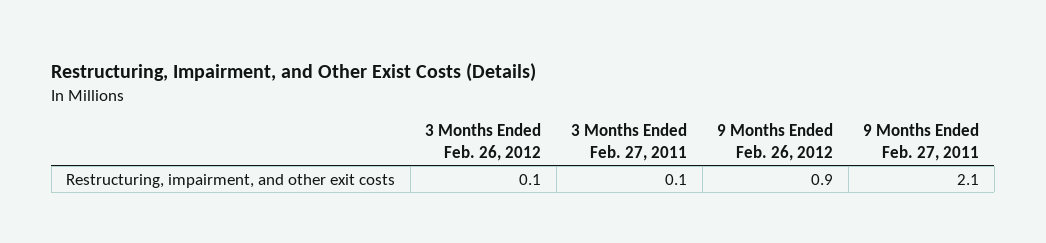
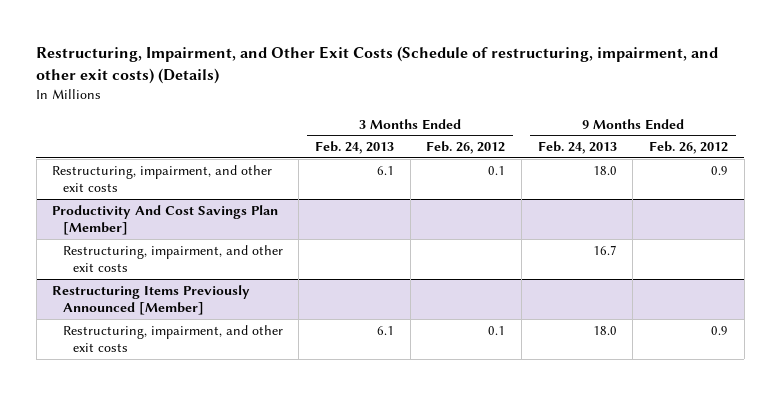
[51,62,537,82] Restructuring, Impairment, and Other Exist Costs (Details) -> [36,46,719,85] Restructuring, Impairment, and Other Exit Costs (Schedule of restructuring, impairment, and other exit costs) (Details)
[571,123,688,161] 3 Months Ended Feb. 27, 2011 -> none
[863,123,980,161] 9 Months Ended Feb. 27, 2011 -> none
none -> [314,141,394,155] Feb. 24, 2013
none -> [537,141,617,155] Feb. 24, 2013
none -> [52,204,279,235] Productivity And Cost Savings Plan [Member]
none -> [62,244,283,272] Restructuring, impairment, and other exit costs
none -> [52,284,251,315] Restructuring Items Previously Announced [Member]
none -> [62,324,283,352] Restructuring, impairment, and other exit costs

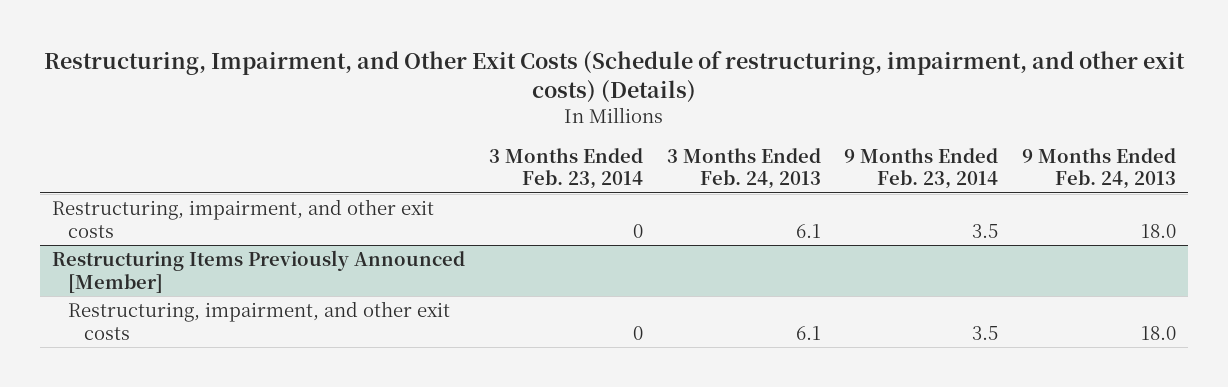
[426,141,506,155] Feb. 26, 2012 -> none
[649,141,729,155] Feb. 26, 2012 -> none
none -> [488,147,643,190] 3 Months Ended Feb. 23, 2014
none -> [844,147,999,190] 9 Months Ended Feb. 23, 2014
[52,204,279,235] Productivity And Cost Savings Plan [Member] -> none
[62,244,283,272] Restructuring, impairment, and other exit costs -> none

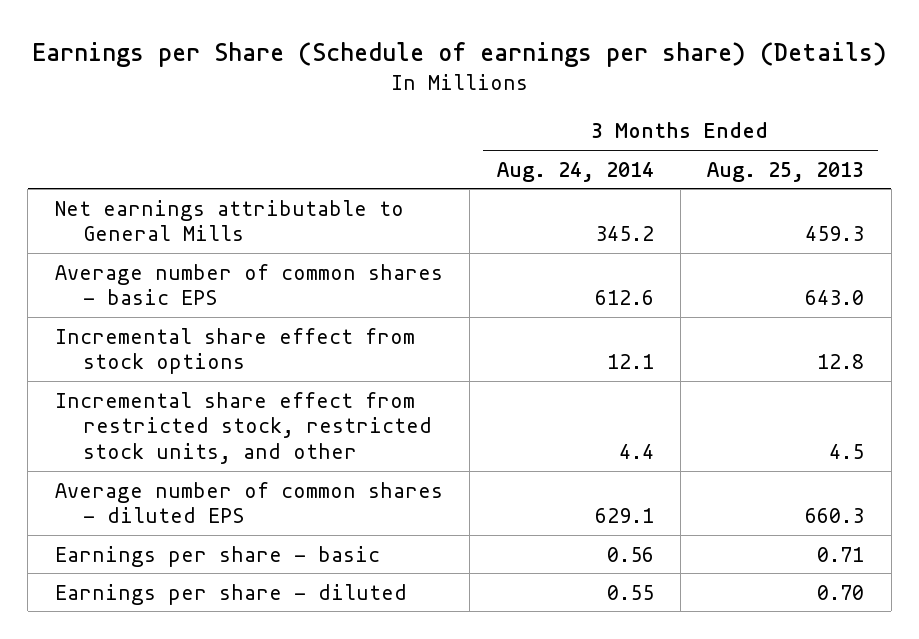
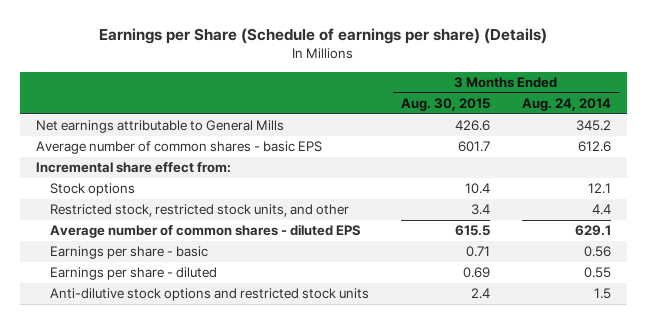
[707,161,865,182] Aug. 25, 2013 -> none
none -> [401,98,491,112] Aug. 30, 2015
none -> [35,162,231,174] Incremental share effect from:
[54,327,415,375] Incremental share effect from stock options -> [50,183,136,197] Stock options
[54,391,432,465] Incremental share effect from restricted stock, restricted stock units, and other -> [50,204,350,218] Restricted stock, restricted stock units, and other
none -> [50,288,370,302] Anti-dilutive stock options and restricted stock units

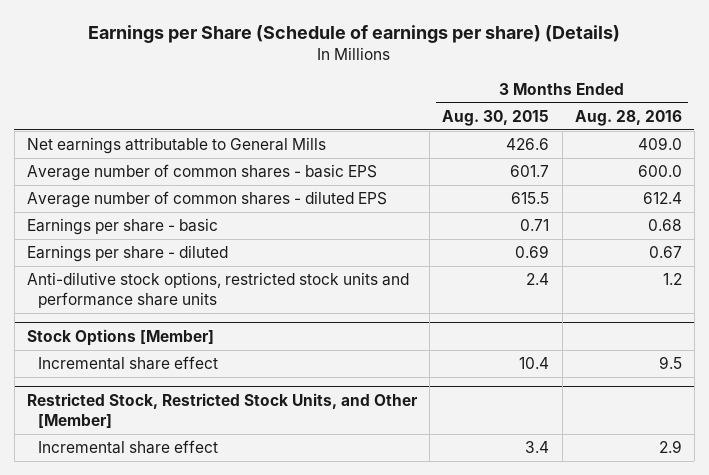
[521,98,611,112] Aug. 24, 2014 -> none
none -> [574,109,682,126] Aug. 28, 2016
[35,162,231,174] Incremental share effect from: -> none
[50,183,136,197] Stock options -> none
[50,204,350,218] Restricted stock, restricted stock units, and other -> none
[50,288,370,302] Anti-dilutive stock options and restricted stock units -> [26,272,409,309] Anti-dilutive stock options, restricted stock units and performance share units
none -> [26,329,214,347] Stock Options [Member]
none -> [38,356,219,371] Incremental share effect
none -> [26,393,418,429] Restricted Stock, Restricted Stock Units, and Other [Member]
none -> [38,440,219,455] Incremental share effect

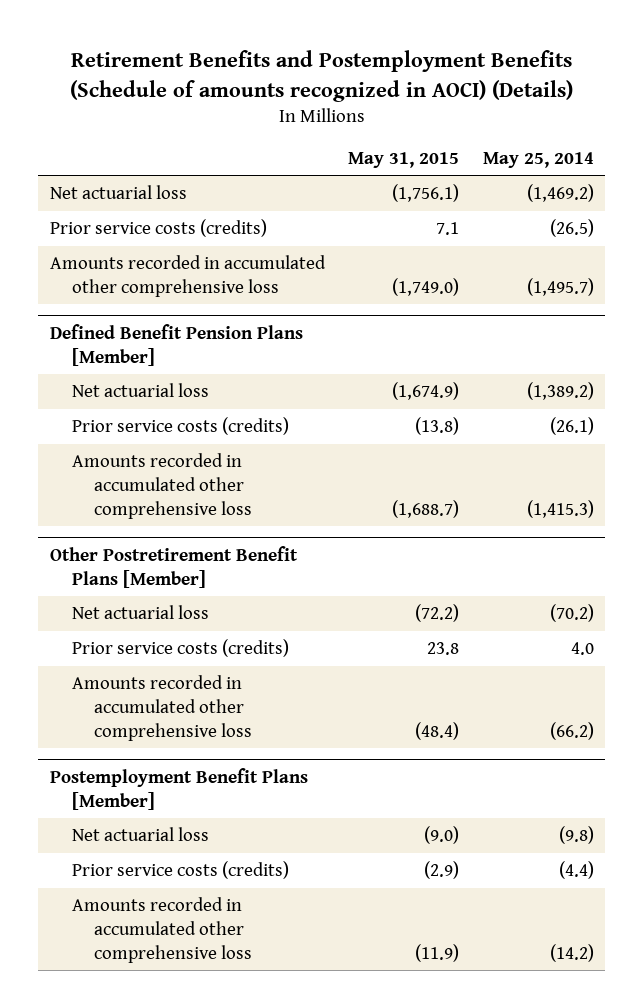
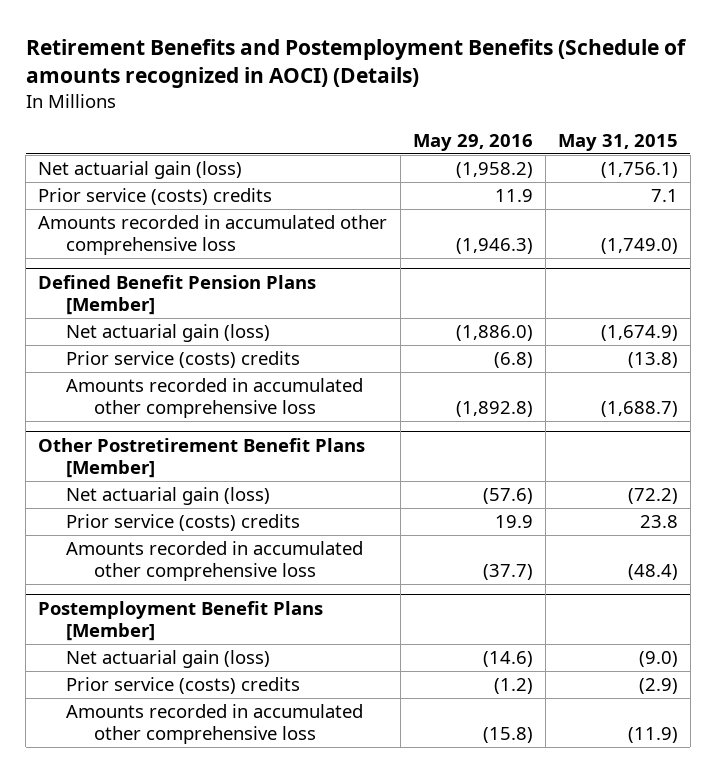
[482,151,594,168] May 25, 2014 -> none
none -> [412,133,533,151] May 29, 2016
[49,185,187,200] Net actuarial loss -> [38,161,243,180] Net actuarial gain (loss)
[49,219,267,238] Prior service costs (credits) -> [38,188,273,206] Prior service (costs) credits
[71,383,209,398] Net actuarial loss -> [66,324,271,343] Net actuarial gain (loss)
[71,417,289,436] Prior service costs (credits) -> [66,351,301,369] Prior service (costs) credits
[71,605,209,620] Net actuarial loss -> [66,487,271,506] Net actuarial gain (loss)
[71,639,289,658] Prior service costs (credits) -> [66,514,301,532] Prior service (costs) credits
[71,827,209,842] Net actuarial loss -> [66,650,271,669] Net actuarial gain (loss)
[71,861,289,880] Prior service costs (credits) -> [66,677,301,695] Prior service (costs) credits

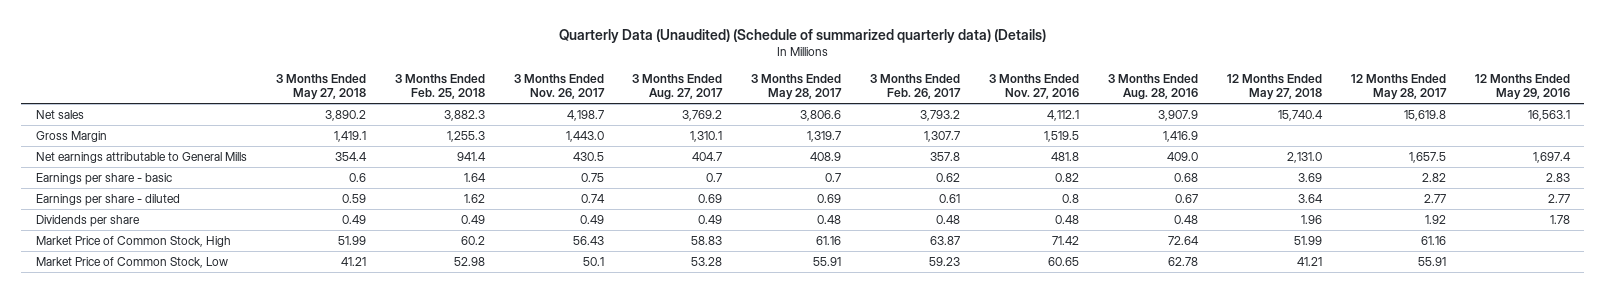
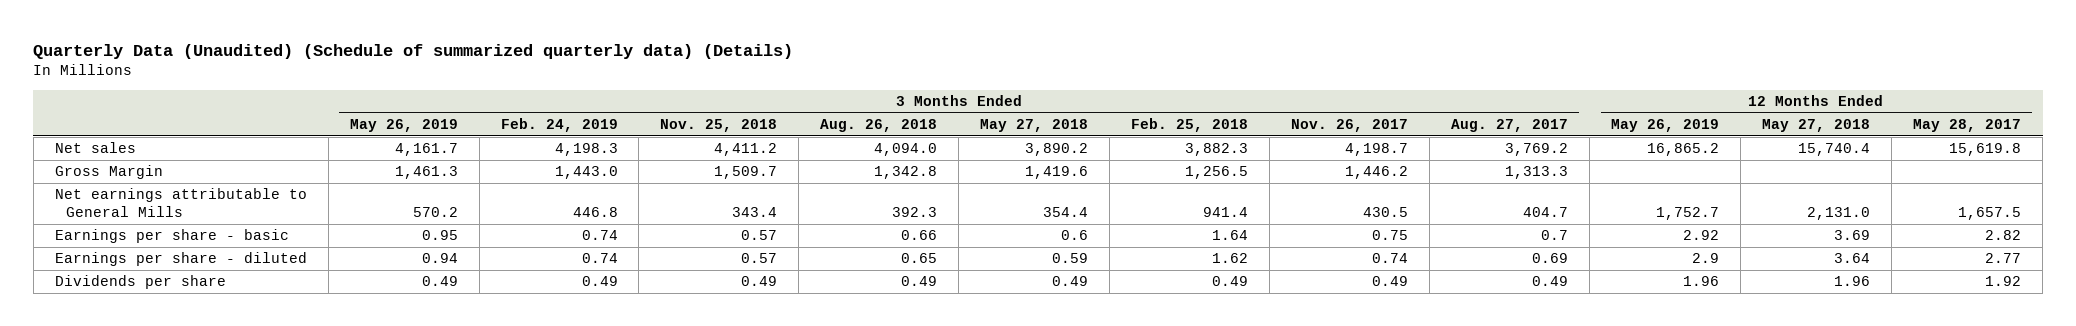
[751,74,843,101] 3 Months Ended May 28, 2017 -> none
[870,74,962,100] 3 Months Ended Feb. 26, 2017 -> none
[989,74,1080,100] 3 Months Ended Nov. 27, 2016 -> none
[1108,74,1199,101] 3 Months Ended Aug. 28, 2016 -> none
[1474,74,1570,101] 12 Months Ended May 29, 2016 -> none
none -> [349,119,458,133] May 26, 2019
none -> [500,118,618,133] Feb. 24, 2019
none -> [660,119,778,133] Nov. 25, 2018
none -> [820,119,938,133] Aug. 26, 2018
none -> [1611,119,1720,133] May 26, 2019
[333,130,366,142] 1,419.1 -> [1025,166,1089,180] 1,419.6
[446,130,485,142] 1,255.3 -> [1185,166,1249,180] 1,256.5
[565,130,604,142] 1,443.0 -> [1345,166,1409,180] 1,446.2
[690,130,723,142] 1,310.1 -> [1505,166,1569,180] 1,313.3
[35,235,231,247] Market Price of Common Stock, High -> none
[35,256,228,268] Market Price of Common Stock, Low -> none

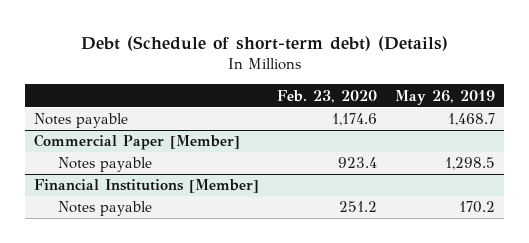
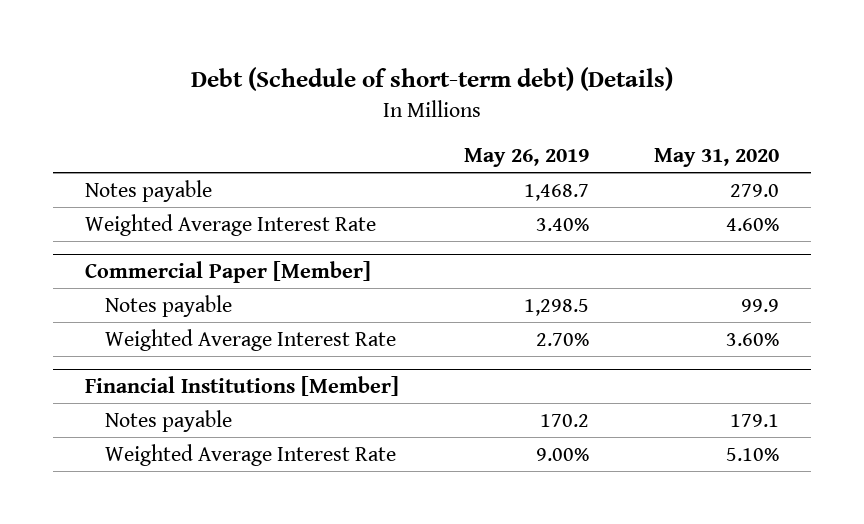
[277,89,378,103] Feb. 23, 2020 -> none
none -> [653,148,779,168] May 31, 2020
none -> [85,213,377,236] Weighted Average Interest Rate
none -> [104,328,396,351] Weighted Average Interest Rate
none -> [104,443,396,466] Weighted Average Interest Rate

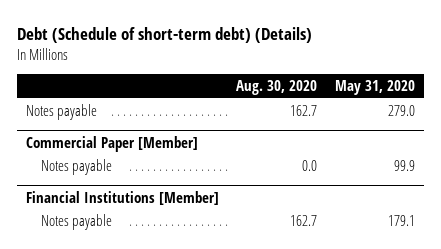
[464,148,590,168] May 26, 2019 -> none
none -> [236,80,318,96] Aug. 30, 2020
[85,213,377,236] Weighted Average Interest Rate -> none
[104,328,396,351] Weighted Average Interest Rate -> none
[104,443,396,466] Weighted Average Interest Rate -> none

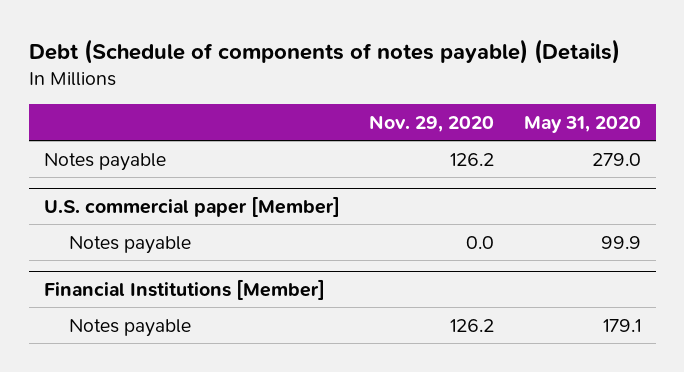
[17,26,313,43] Debt (Schedule of short-term debt) (Details) -> [28,38,620,64] Debt (Schedule of components of notes payable) (Details)
[236,80,318,96] Aug. 30, 2020 -> none
none -> [369,114,495,132] Nov. 29, 2020
[25,135,198,152] Commercial Paper [Member] -> [43,195,340,217] U.S. commercial paper [Member]

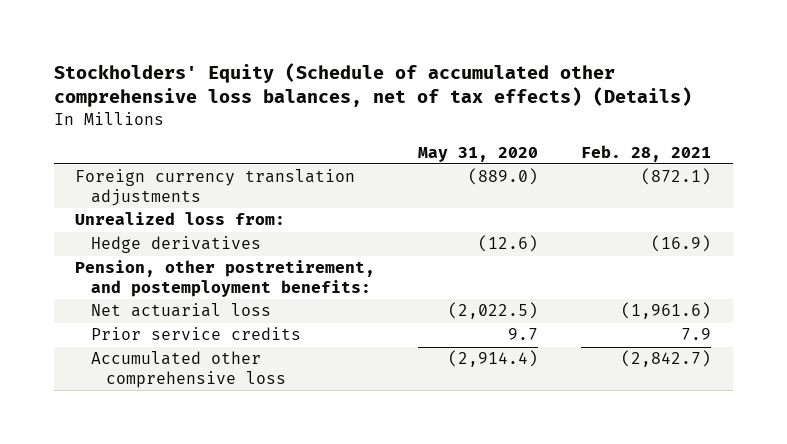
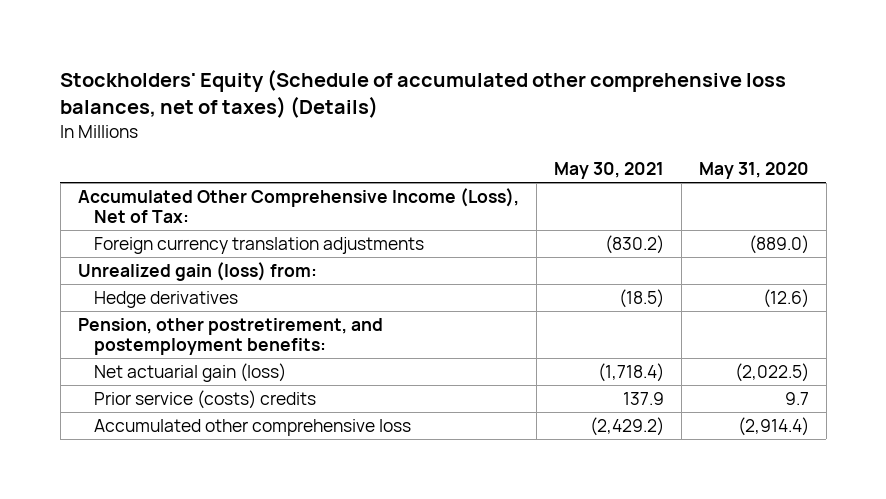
[54,62,693,108] Stockholders' Equity (Schedule of accumulated other comprehensive loss balances, net of tax effects) (Details) -> [60,69,787,119] Stockholders' Equity (Schedule of accumulated other comprehensive loss balances, net of taxes) (Details)
[581,144,712,162] Feb. 28, 2021 -> none
none -> [553,162,664,180] May 30, 2021
none -> [77,187,519,224] Accumulated Other Comprehensive Income (Loss), Net of Tax:
[75,212,286,226] Unrealized loss from: -> [77,261,317,281] Unrealized gain (loss) from:
[90,303,271,318] Net actuarial loss -> [93,362,286,382] Net actuarial gain (loss)
[90,327,301,341] Prior service credits -> [93,389,316,409] Prior service (costs) credits

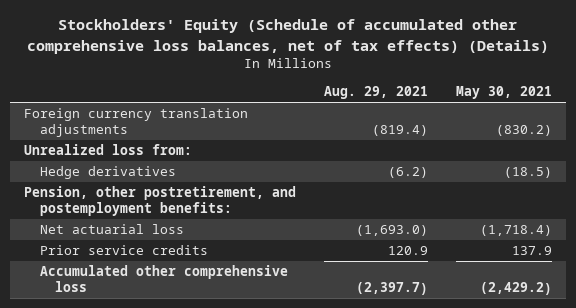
[60,69,787,119] Stockholders' Equity (Schedule of accumulated other comprehensive loss balances, net of taxes) (Details) -> [27,19,550,54] Stockholders' Equity (Schedule of accumulated other comprehensive loss balances, net of tax effects) (Details)
[698,162,809,180] May 31, 2020 -> none
none -> [324,86,429,100] Aug. 29, 2021
[77,187,519,224] Accumulated Other Comprehensive Income (Loss), Net of Tax: -> none
[77,261,317,281] Unrealized gain (loss) from: -> [24,144,193,156] Unrealized loss from:
[93,362,286,382] Net actuarial gain (loss) -> [39,224,184,235] Net actuarial loss
[93,389,316,409] Prior service (costs) credits -> [39,245,208,256] Prior service credits

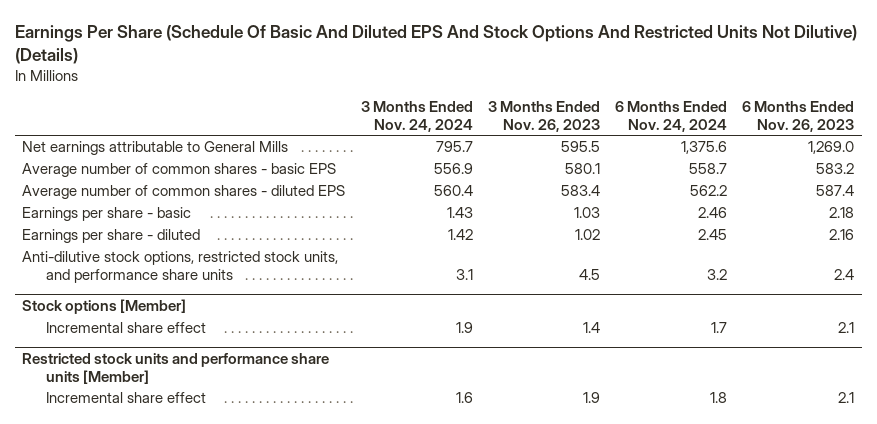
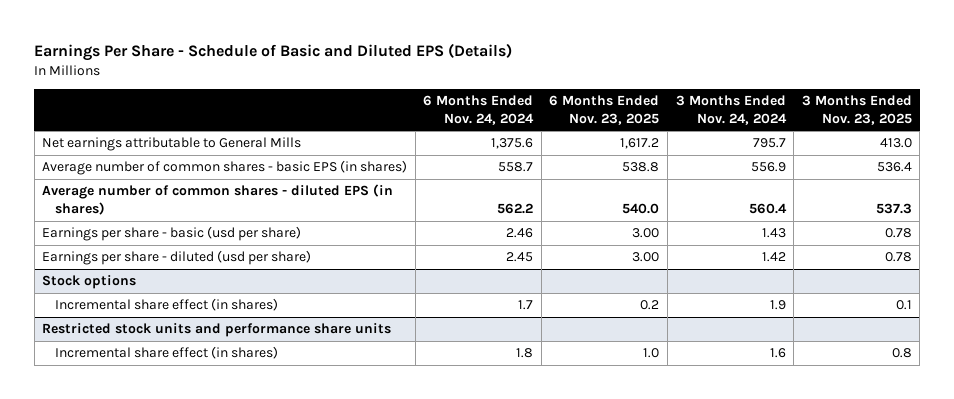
[14,24,857,64] Earnings Per Share (Schedule Of Basic And Diluted EPS And Stock Options And Restricted Units Not Dilutive) (Details) -> [34,42,513,61] Earnings Per Share - Schedule of Basic and Diluted EPS (Details)
[487,100,600,132] 3 Months Ended Nov. 26, 2023 -> none
[742,100,855,132] 6 Months Ended Nov. 26, 2023 -> none
none -> [549,94,660,125] 6 Months Ended Nov. 23, 2025
none -> [801,94,912,125] 3 Months Ended Nov. 23, 2025
[22,251,339,284] Anti-dilutive stock options, restricted stock units, and performance share units -> none
[22,163,337,178] Average number of common shares - basic EPS -> [42,160,408,176] Average number of common shares - basic EPS (in shares)
[22,185,346,200] Average number of common shares - diluted EPS -> [42,184,394,216] Average number of common shares - diluted EPS (in shares)
[22,207,192,222] Earnings per share - basic -> [42,226,302,242] Earnings per share - basic (usd per share)
[22,229,201,244] Earnings per share - diluted -> [42,250,312,266] Earnings per share - diluted (usd per share)
[22,299,187,315] Stock options [Member] -> [42,275,137,290] Stock options
[45,322,206,334] Incremental share effect -> [55,298,279,312] Incremental share effect (in shares)
[22,353,330,384] Restricted stock units and performance share units [Member] -> [42,323,392,338] Restricted stock units and performance share units
[45,392,206,404] Incremental share effect -> [55,346,279,360] Incremental share effect (in shares)

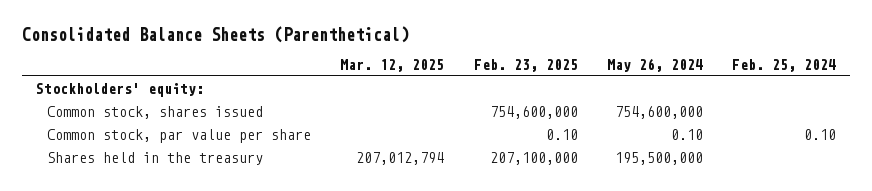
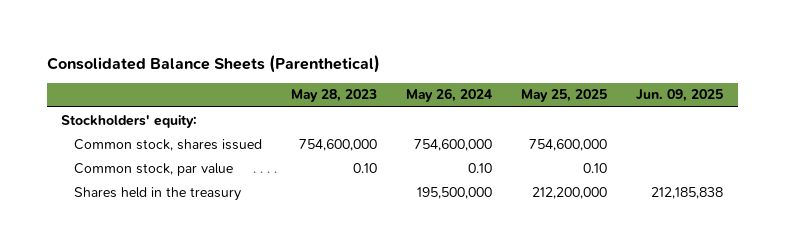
[340,58,445,72] Mar. 12, 2025 -> none
[473,58,578,72] Feb. 23, 2025 -> none
[731,58,836,72] Feb. 25, 2024 -> none
none -> [291,89,378,103] May 28, 2023
none -> [521,89,608,103] May 25, 2025
none -> [636,89,724,103] Jun. 09, 2025
[47,128,312,143] Common stock, par value per share -> [74,162,234,176] Common stock, par value

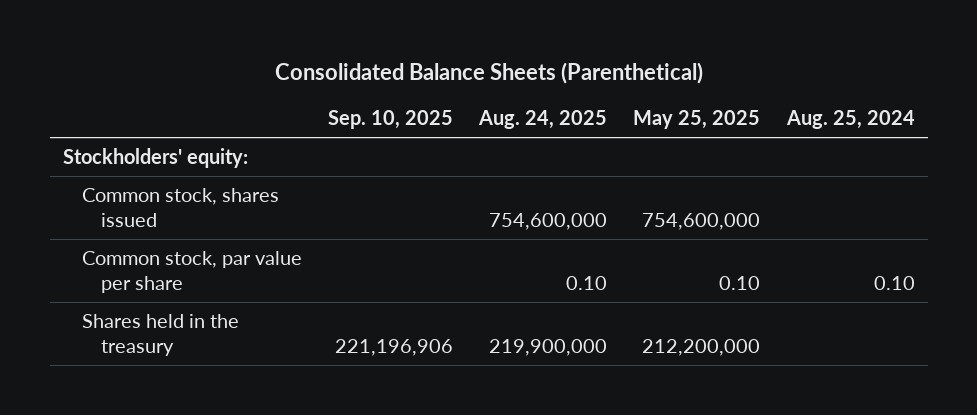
[291,89,378,103] May 28, 2023 -> none
[406,88,493,103] May 26, 2024 -> none
[636,89,724,103] Jun. 09, 2025 -> none
none -> [328,110,454,130] Sep. 10, 2025
none -> [478,110,608,130] Aug. 24, 2025
none -> [785,110,915,130] Aug. 25, 2024
[74,162,234,176] Common stock, par value -> [82,251,303,293] Common stock, par value per share

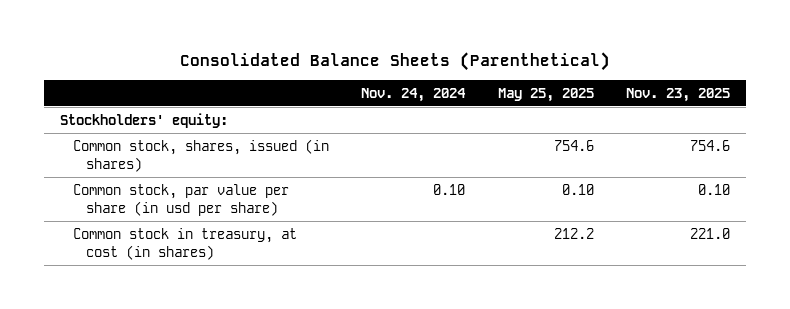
[328,110,454,130] Sep. 10, 2025 -> none
[478,110,608,130] Aug. 24, 2025 -> none
[785,110,915,130] Aug. 25, 2024 -> none
none -> [361,87,467,102] Nov. 24, 2024
none -> [625,87,730,102] Nov. 23, 2025
[82,188,280,227] Common stock, shares issued -> [73,138,330,172] Common stock, shares, issued (in shares)
[642,212,761,230] 754,600,000 -> [553,139,594,151] 754.6
[82,251,303,293] Common stock, par value per share -> [73,183,290,216] Common stock, par value per share (in usd per share)
[82,314,240,356] Shares held in the treasury -> [73,227,298,260] Common stock in treasury, at cost (in shares)
[642,338,761,356] 212,200,000 -> [553,227,594,239] 212.2

